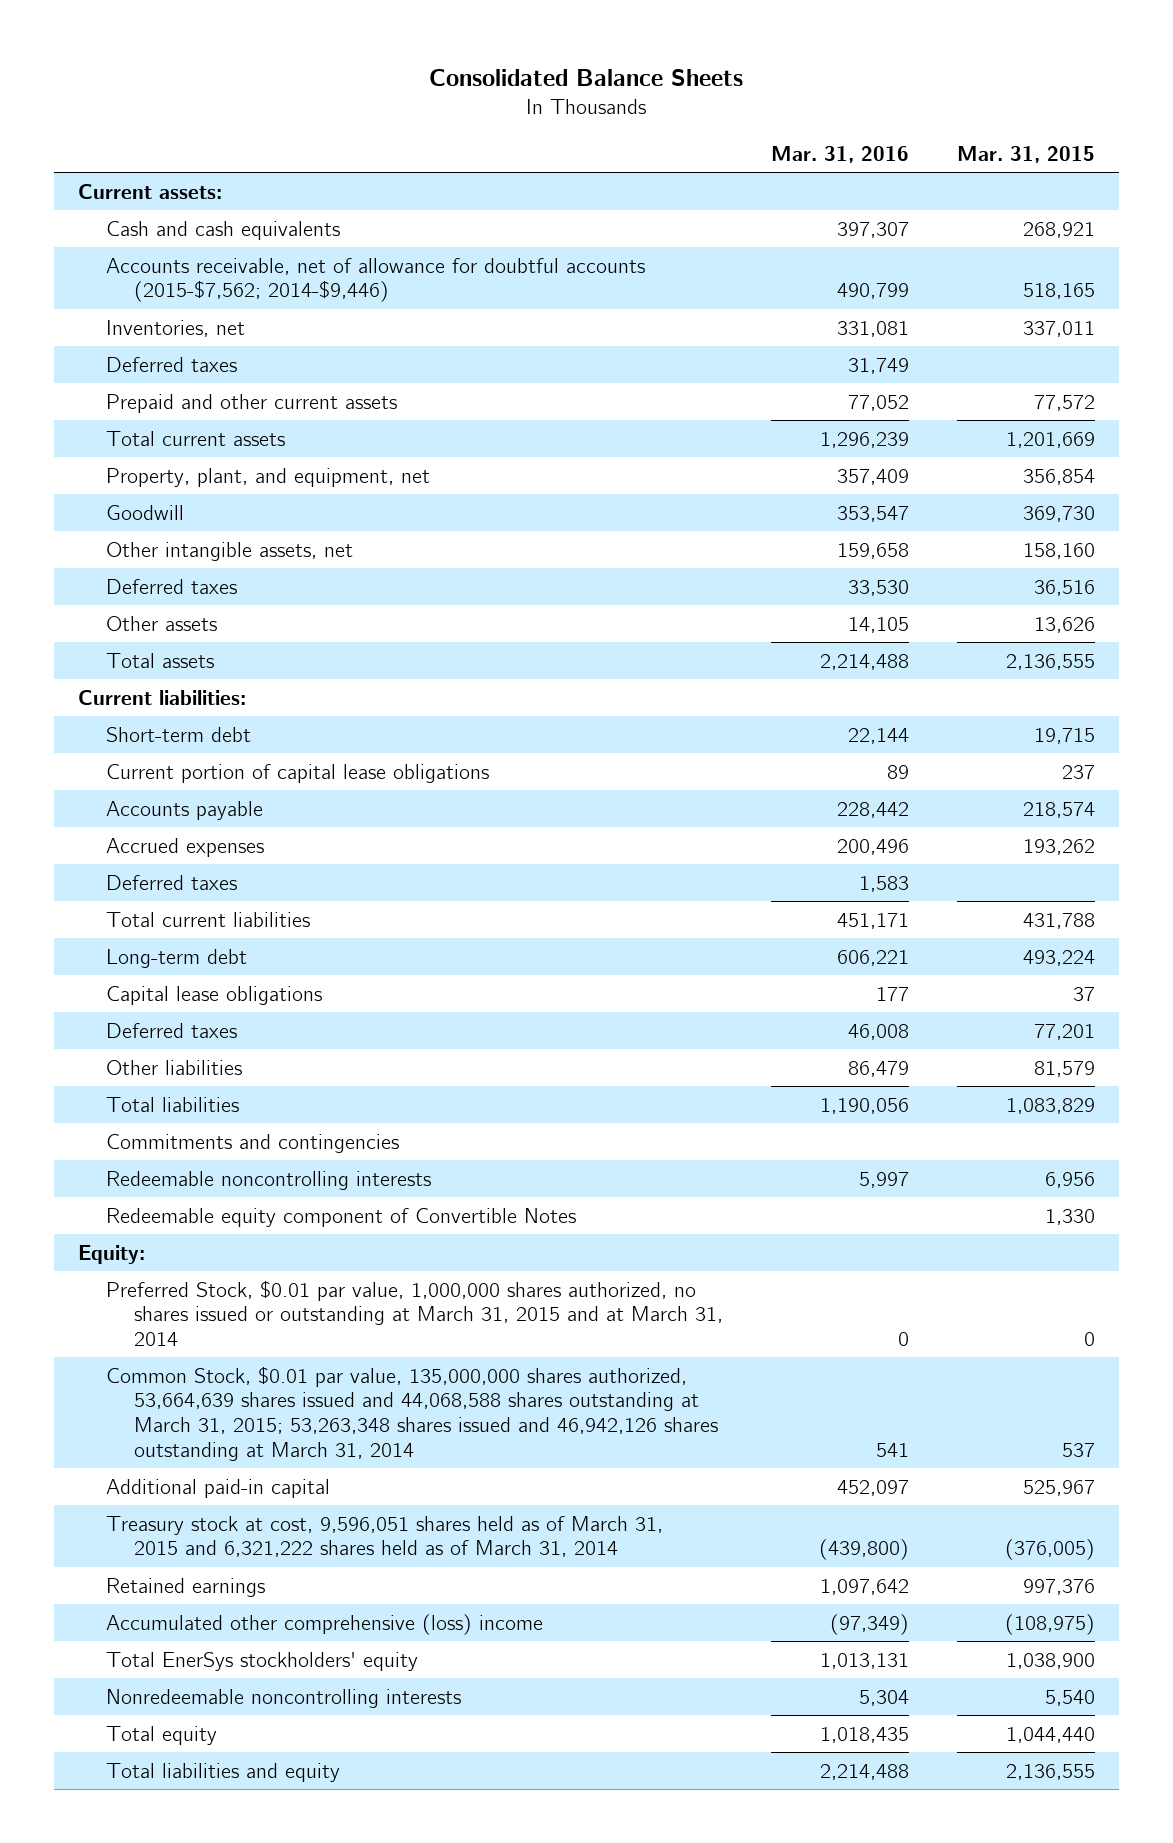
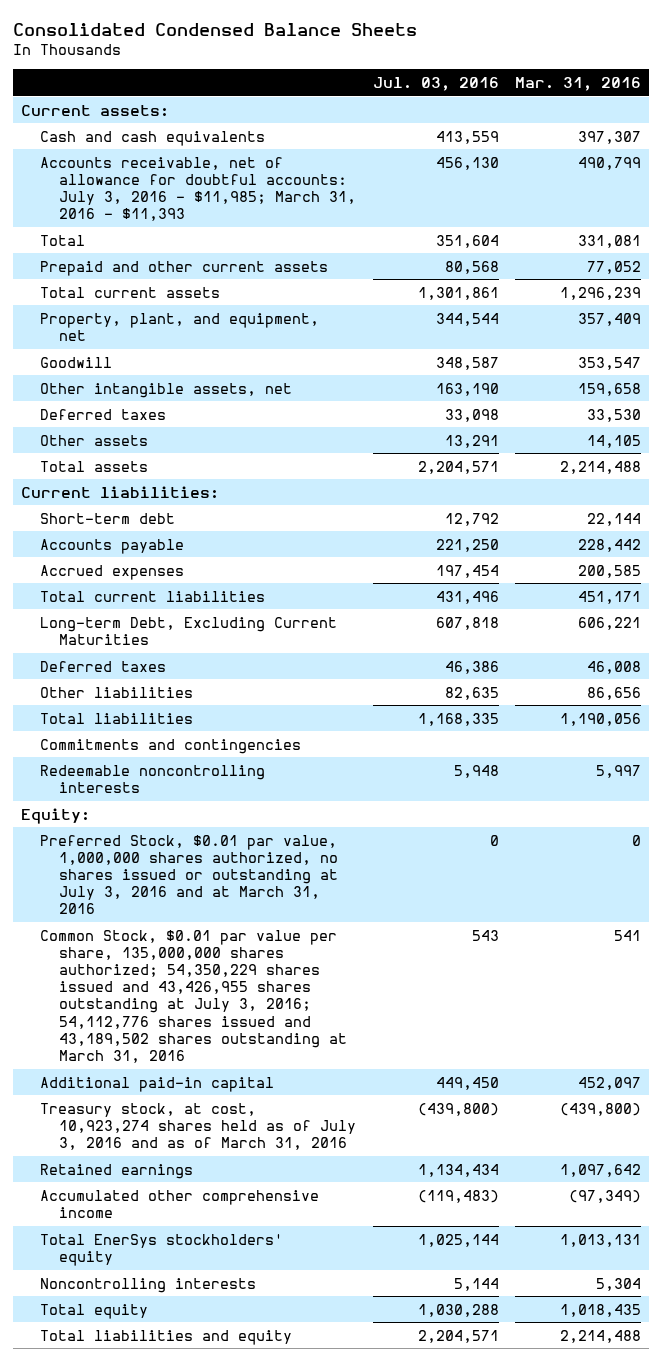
[429,68,744,86] Consolidated Balance Sheets -> [13,22,418,36] Consolidated Condensed Balance Sheets
[957,145,1096,163] Mar. 31, 2015 -> none
none -> [372,77,499,92] Jul. 03, 2016
[105,356,237,372] Deferred taxes -> none
[105,257,645,303] Accounts receivable, net of allowance for doubtful accounts (2015-$7,562; 2014-$9,446) -> [40,156,357,222] Accounts receivable, net of allowance for doubtful accounts: July 3, 2016 - $11,985; March 31, 2016 - $11,393
[105,319,245,337] Inventories, net -> [40,234,86,246] Total
[105,763,489,783] Current portion of capital lease obligations -> none
[105,874,237,890] Deferred taxes -> none
[836,838,909,855] 200,496 -> [578,564,642,578] 200,585
[105,985,322,1005] Capital lease obligations -> none
[105,948,247,968] Long-term debt -> [40,616,338,645] Long-term Debt, Excluding Current Maturities
[847,1060,909,1077] 86,479 -> [587,686,642,700] 86,656
[105,1207,576,1227] Redeemable equity component of Convertible Notes -> none
[105,1279,723,1346] Preferred Stock, $0.01 par value, 1,000,000 shares authorized, no shares issued or outstanding at March 31, 2015 and at March 31, 2014 -> [40,834,339,915] Preferred Stock, $0.01 par value, 1,000,000 shares authorized, no shares issued or outstanding at July 3, 2016 and at March 31, 2016
[105,1365,718,1461] Common Stock, $0.01 par value, 135,000,000 shares authorized, 53,664,639 shares issued and 44,068,588 shares outstanding at March 31, 2015; 53,263,348 shares issued and 46,942,126 shares outstanding at March 31, 2014 -> [40,929,348,1063] Common Stock, $0.01 par value per share, 135,000,000 shares authorized; 54,350,229 shares issued and 43,426,955 shares outstanding at July 3, 2016; 54,112,776 shares issued and 43,189,502 shares outstanding at March 31, 2016
[105,1515,663,1558] Treasury stock at cost, 9,596,051 shares held as of March 31, 2015 and 6,321,222 shares held as of March 31, 2014 -> [40,1102,357,1151] Treasury stock, at cost, 10,923,274 shares held as of July 3, 2016 and as of March 31, 2016
[105,1613,543,1635] Accumulated other comprehensive (loss) income -> [40,1189,320,1218] Accumulated other comprehensive income
[105,1688,461,1708] Nonredeemable noncontrolling interests -> [40,1277,257,1293] Noncontrolling interests

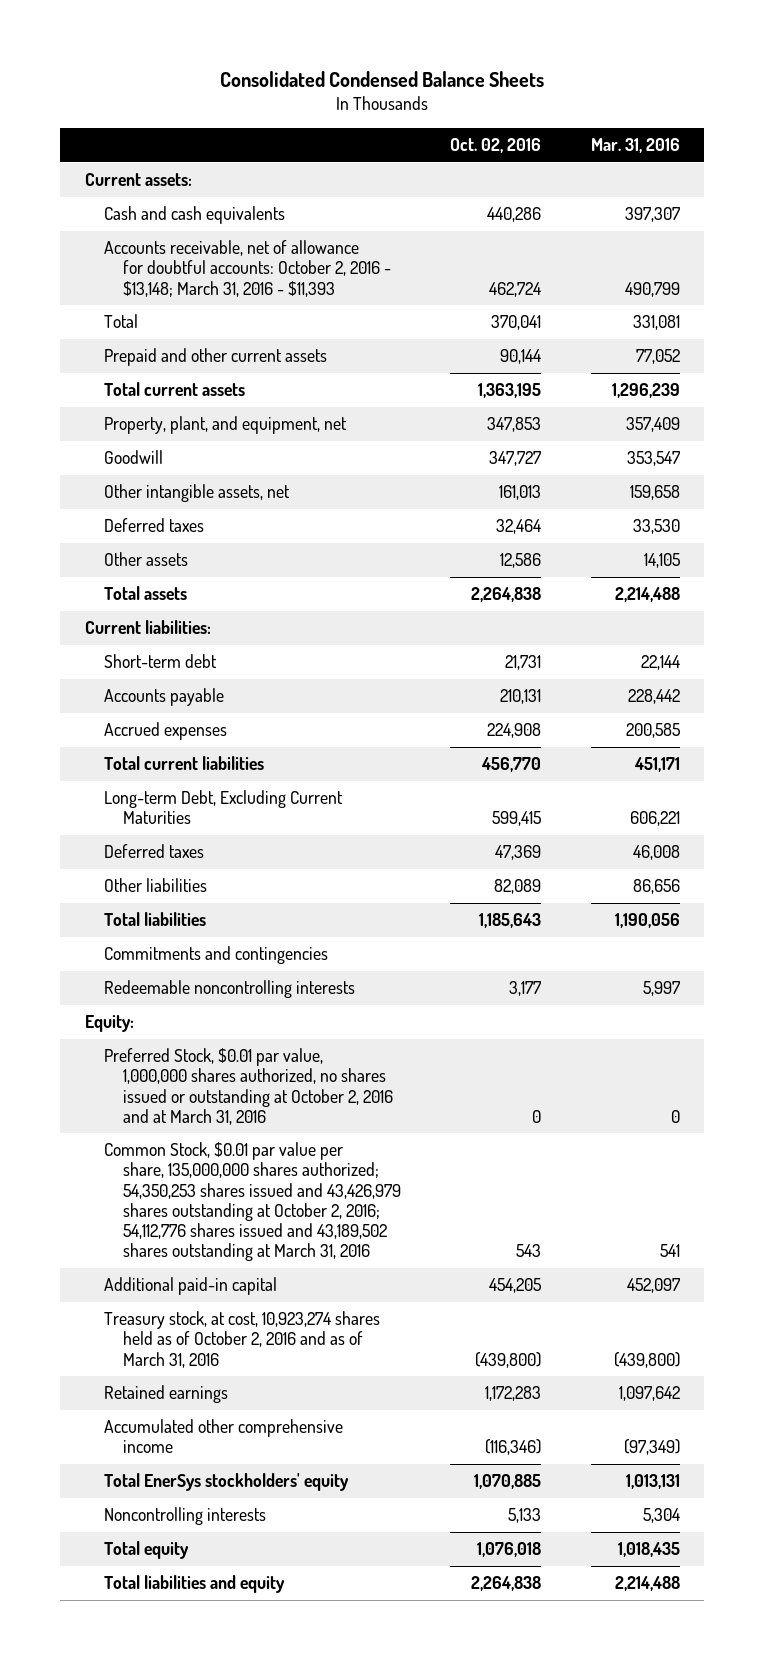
[372,77,499,92] Jul. 03, 2016 -> none
none -> [450,138,542,154] Oct. 02, 2016
[40,156,357,222] Accounts receivable, net of allowance for doubtful accounts: July 3, 2016 - $11,985; March 31, 2016 - $11,393 -> [103,240,392,297] Accounts receivable, net of allowance for doubtful accounts: October 2, 2016 - $13,148; March 31, 2016 - $11,393
[40,834,339,915] Preferred Stock, $0.01 par value, 1,000,000 shares authorized, no shares issued or outstanding at July 3, 2016 and at March 31, 2016 -> [103,1048,394,1125] Preferred Stock, $0.01 par value, 1,000,000 shares authorized, no shares issued or outstanding at October 2, 2016 and at March 31, 2016
[40,929,348,1063] Common Stock, $0.01 par value per share, 135,000,000 shares authorized; 54,350,229 shares issued and 43,426,955 shares outstanding at July 3, 2016; 54,112,776 shares issued and 43,189,502 shares outstanding at March 31, 2016 -> [103,1142,402,1262] Common Stock, $0.01 par value per share, 135,000,000 shares authorized; 54,350,253 shares issued and 43,426,979 shares outstanding at October 2, 2016; 54,112,776 shares issued and 43,189,502 shares outstanding at March 31, 2016
[40,1102,357,1151] Treasury stock, at cost, 10,923,274 shares held as of July 3, 2016 and as of March 31, 2016 -> [103,1311,380,1368] Treasury stock, at cost, 10,923,274 shares held as of October 2, 2016 and as of March 31, 2016

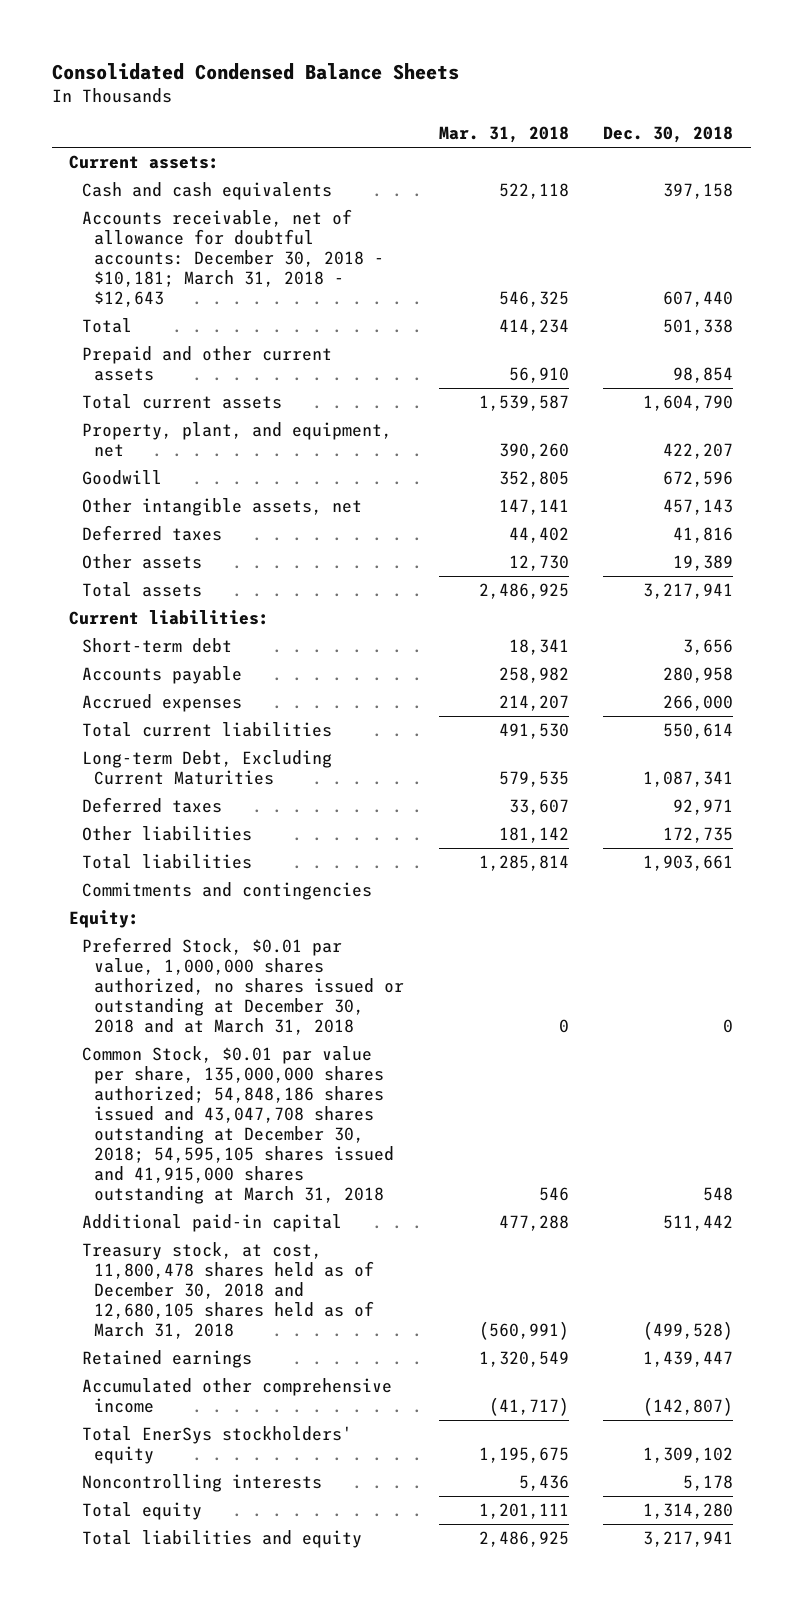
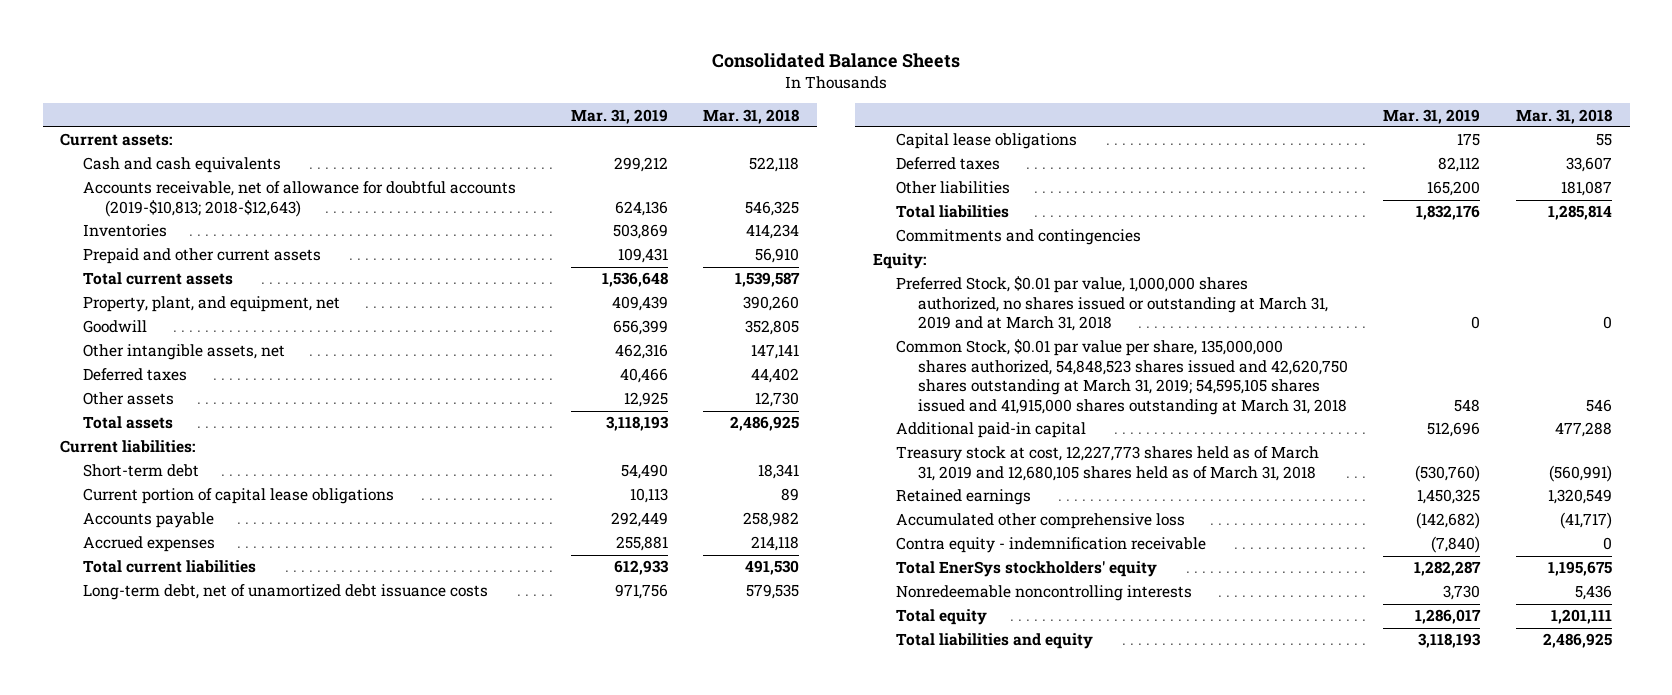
[51,62,459,80] Consolidated Condensed Balance Sheets -> [712,52,961,68] Consolidated Balance Sheets
[603,126,734,144] Dec. 30, 2018 -> none
none -> [570,108,668,124] Mar. 31, 2019
[81,208,385,308] Accounts receivable, net of allowance for doubtful accounts: December 30, 2018 - $10,181; March 31, 2018 - $12,643 -> [82,181,516,217] Accounts receivable, net of allowance for doubtful accounts (2019-$10,813; 2018-$12,643)
[81,317,132,333] Total -> [82,224,167,238] Inventories
none -> [82,488,394,505] Current portion of capital lease obligations
[498,694,569,711] 214,207 -> [751,536,800,552] 214,118
[81,749,332,785] Long-term Debt, Excluding Current Maturities -> [82,584,488,601] Long-term debt, net of unamortized debt issuance costs
none -> [895,133,1077,150] Capital lease obligations
[498,826,569,843] 181,142 -> [1560,181,1612,197] 181,087
[81,936,405,1036] Preferred Stock, $0.01 par value, 1,000,000 shares authorized, no shares issued or outstanding at December 30, 2018 and at March 31, 2018 -> [895,276,1328,332] Preferred Stock, $0.01 par value, 1,000,000 shares authorized, no shares issued or outstanding at March 31, 2019 and at March 31, 2018
[81,1045,395,1205] Common Stock, $0.01 par value per share, 135,000,000 shares authorized; 54,848,186 shares issued and 43,047,708 shares outstanding at December 30, 2018; 54,595,105 shares issued and 41,915,000 shares outstanding at March 31, 2018 -> [895,339,1348,415] Common Stock, $0.01 par value per share, 135,000,000 shares authorized, 54,848,523 shares issued and 42,620,750 shares outstanding at March 31, 2019; 54,595,105 shares issued and 41,915,000 shares outstanding at March 31, 2018
[81,1241,375,1340] Treasury stock, at cost, 11,800,478 shares held as of December 30, 2018 and 12,680,105 shares held as of March 31, 2018 -> [895,446,1319,481] Treasury stock at cost, 12,227,773 shares held as of March 31, 2019 and 12,680,105 shares held as of March 31, 2018
[81,1377,392,1413] Accumulated other comprehensive income -> [895,513,1185,530] Accumulated other comprehensive loss
none -> [895,537,1206,554] Contra equity - indemnification receivable
[81,1473,322,1492] Noncontrolling interests -> [895,585,1192,602] Nonredeemable noncontrolling interests

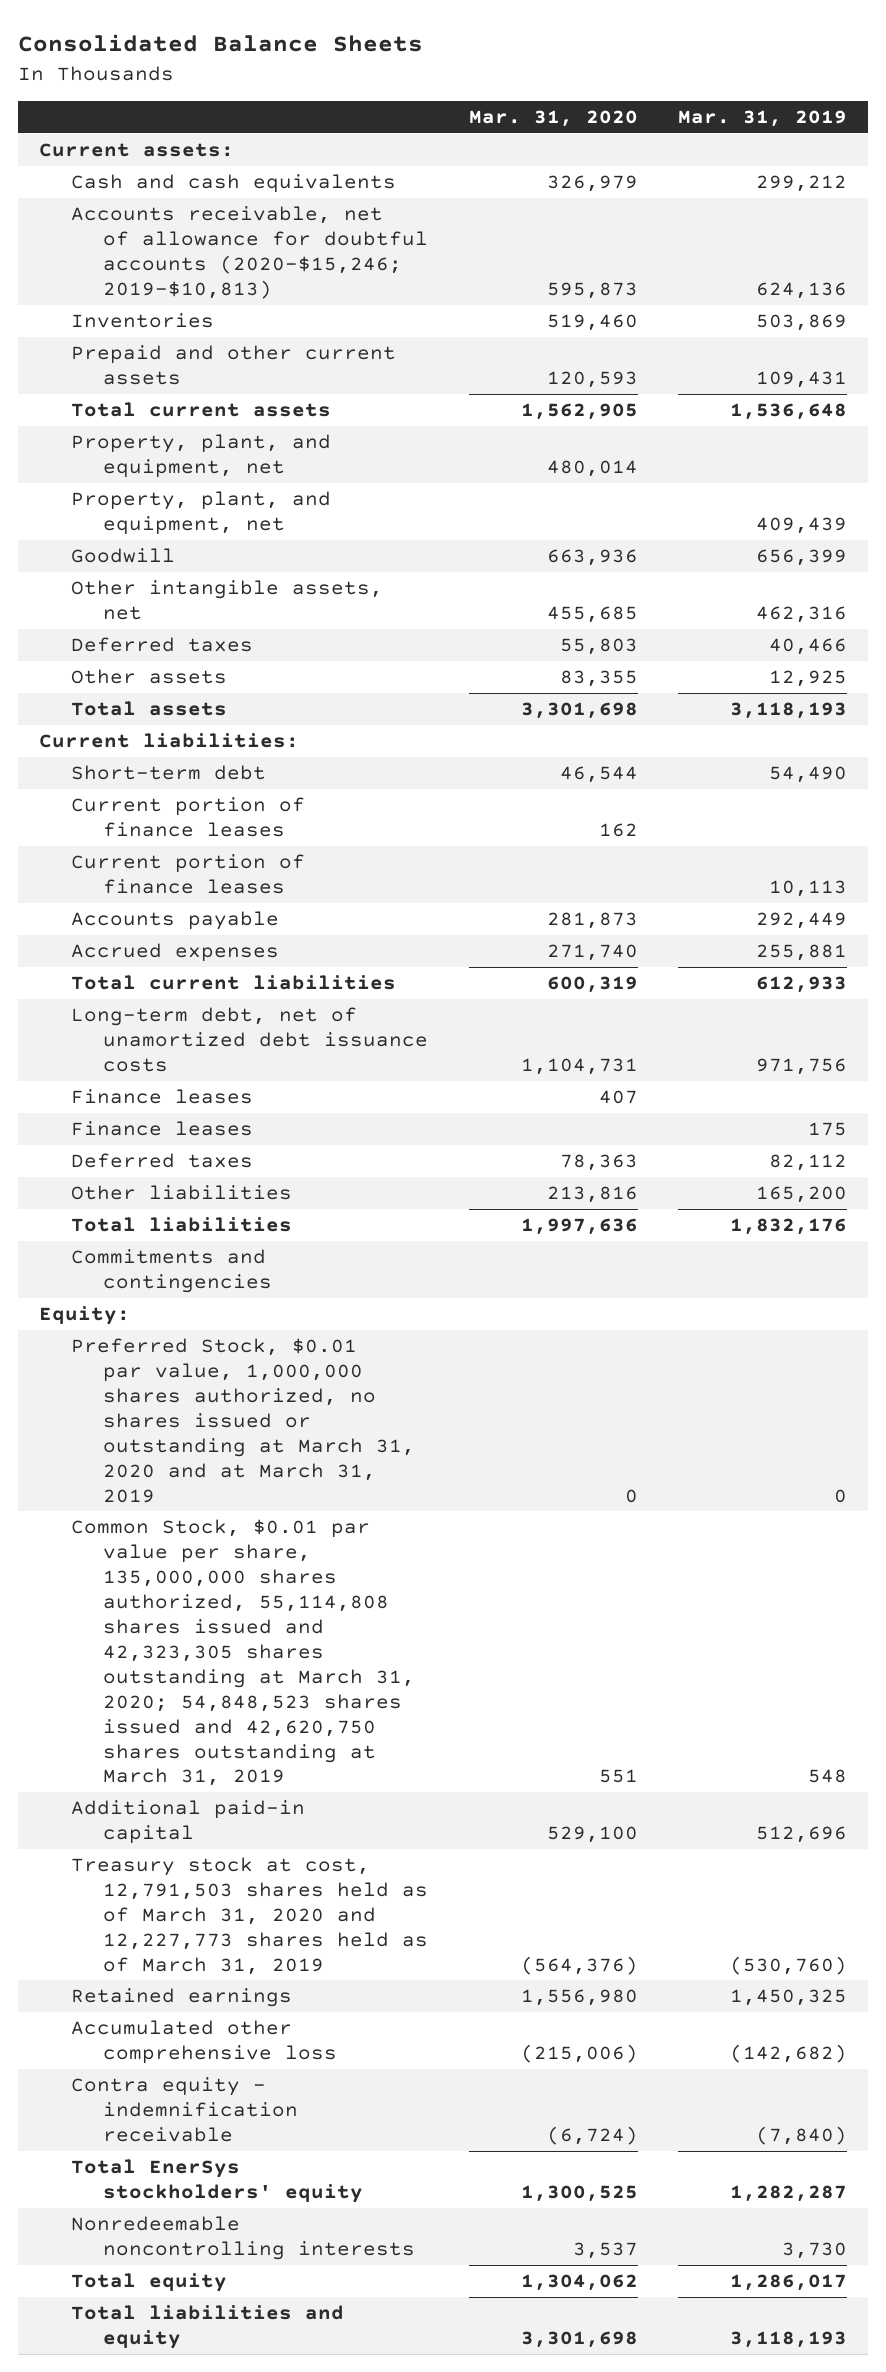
[703,108,800,124] Mar. 31, 2018 -> none
none -> [468,110,638,128] Mar. 31, 2020
[82,181,516,217] Accounts receivable, net of allowance for doubtful accounts (2019-$10,813; 2018-$12,643) -> [70,206,428,299] Accounts receivable, net of allowance for doubtful accounts (2020-$15,246; 2019-$10,813)
none -> [70,434,331,479] Property, plant, and equipment, net
none -> [70,797,305,838] Current portion of finance leases
[82,488,394,505] Current portion of capital lease obligations -> [70,854,305,895] Current portion of finance leases
none -> [70,1089,253,1105] Finance leases
[895,133,1077,150] Capital lease obligations -> [70,1121,253,1137] Finance leases
[895,276,1328,332] Preferred Stock, $0.01 par value, 1,000,000 shares authorized, no shares issued or outstanding at March 31, 2019 and at March 31, 2018 -> [70,1338,415,1503] Preferred Stock, $0.01 par value, 1,000,000 shares authorized, no shares issued or outstanding at March 31, 2020 and at March 31, 2019
[895,339,1348,415] Common Stock, $0.01 par value per share, 135,000,000 shares authorized, 54,848,523 shares issued and 42,620,750 shares outstanding at March 31, 2019; 54,595,105 shares issued and 41,915,000 shares outstanding at March 31, 2018 -> [70,1519,415,1787] Common Stock, $0.01 par value per share, 135,000,000 shares authorized, 55,114,808 shares issued and 42,323,305 shares outstanding at March 31, 2020; 54,848,523 shares issued and 42,620,750 shares outstanding at March 31, 2019
[895,446,1319,481] Treasury stock at cost, 12,227,773 shares held as of March 31, 2019 and 12,680,105 shares held as of March 31, 2018 -> [70,1857,428,1975] Treasury stock at cost, 12,791,503 shares held as of March 31, 2020 and 12,227,773 shares held as of March 31, 2019

